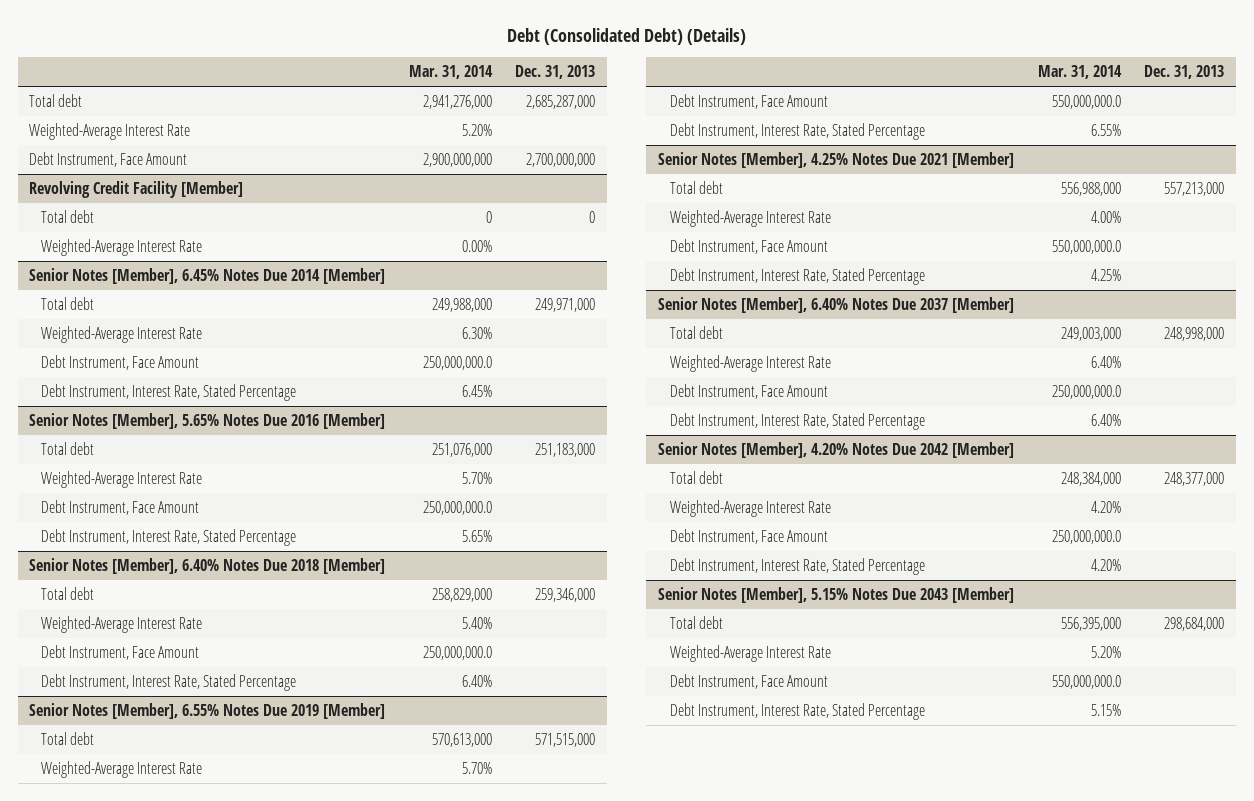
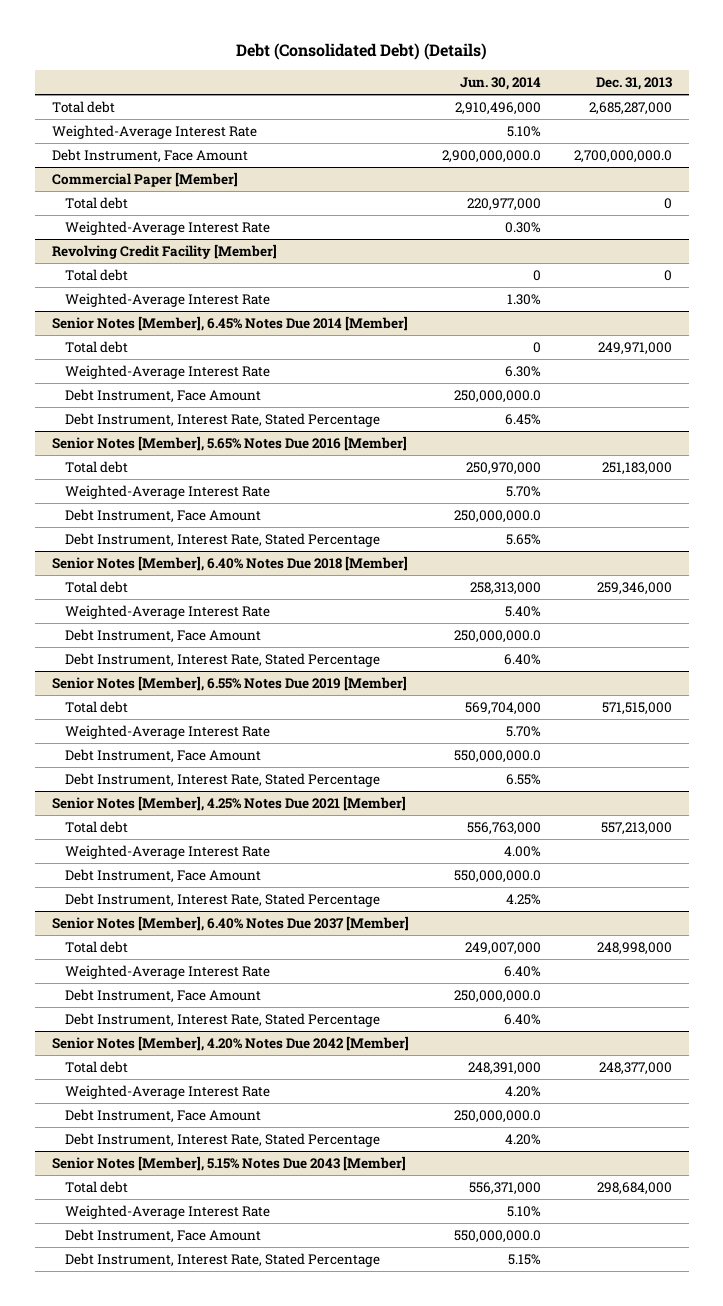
[408,65,493,80] Mar. 31, 2014 -> none
none -> [459,77,541,91] Jun. 30, 2014
[526,152,596,167] 2,700,000,000 -> [573,150,672,164] 2,700,000,000.0
none -> [51,172,238,188] Commercial Paper [Member]
none -> [64,197,128,210] Total debt
none -> [64,221,270,236] Weighted-Average Interest Rate

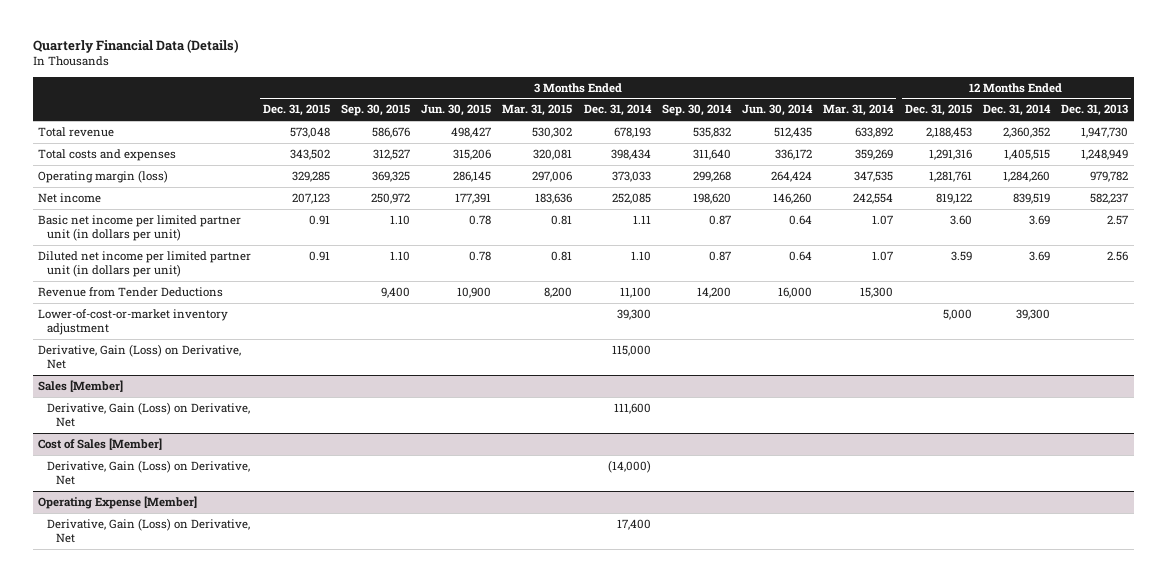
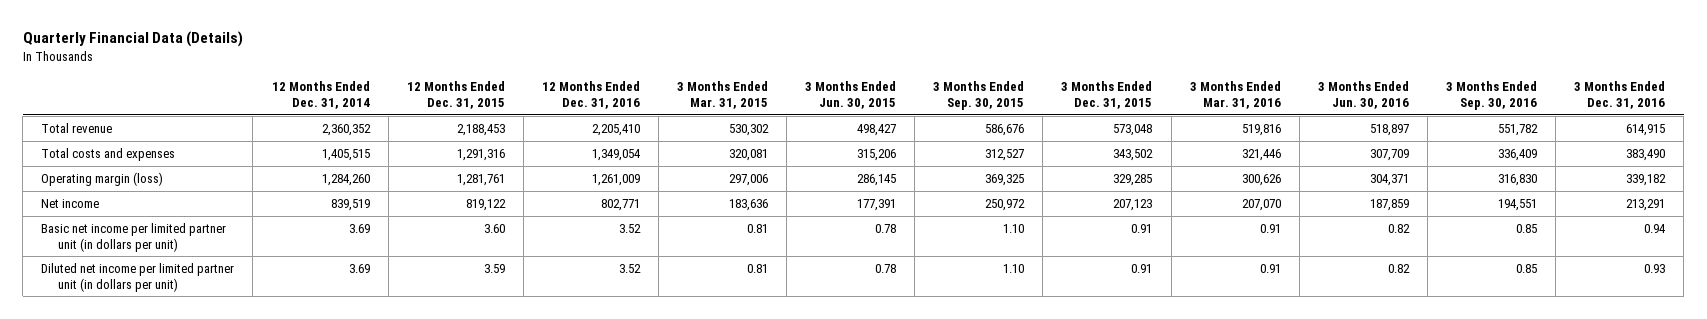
[583,104,652,117] Dec. 31, 2014 -> none
[661,104,732,117] Sep. 30, 2014 -> none
[742,104,814,117] Jun. 30, 2014 -> none
[823,104,895,117] Mar. 31, 2014 -> none
[1061,104,1129,117] Dec. 31, 2013 -> none
none -> [541,81,640,109] 12 Months Ended Dec. 31, 2016
none -> [1189,81,1281,109] 3 Months Ended Mar. 31, 2016
none -> [1317,81,1409,109] 3 Months Ended Jun. 30, 2016
none -> [1445,81,1537,110] 3 Months Ended Sep. 30, 2016
none -> [1574,81,1666,109] 3 Months Ended Dec. 31, 2016
[38,286,224,297] Revenue from Tender Deductions -> none
[38,308,229,336] Lower-of-cost-or-market inventory adjustment -> none
[38,343,242,370] Derivative, Gain (Loss) on Derivative, Net -> none
[38,379,124,392] Sales [Member] -> none
[47,401,251,428] Derivative, Gain (Loss) on Derivative, Net -> none
[38,437,163,450] Cost of Sales [Member] -> none
[47,459,251,486] Derivative, Gain (Loss) on Derivative, Net -> none
[38,495,198,509] Operating Expense [Member] -> none
[47,517,251,544] Derivative, Gain (Loss) on Derivative, Net -> none

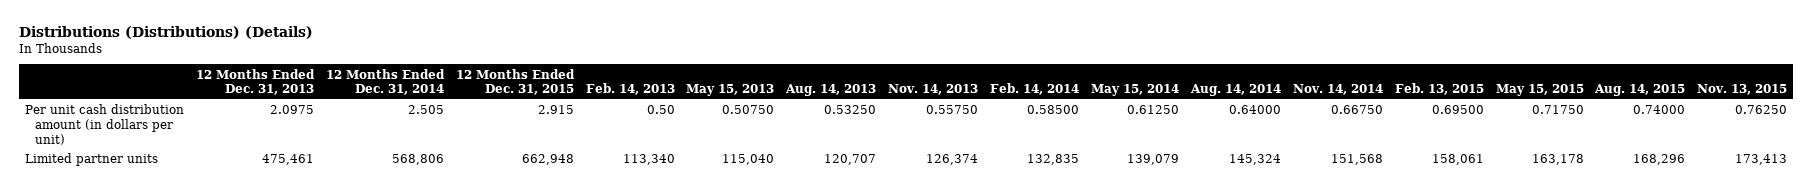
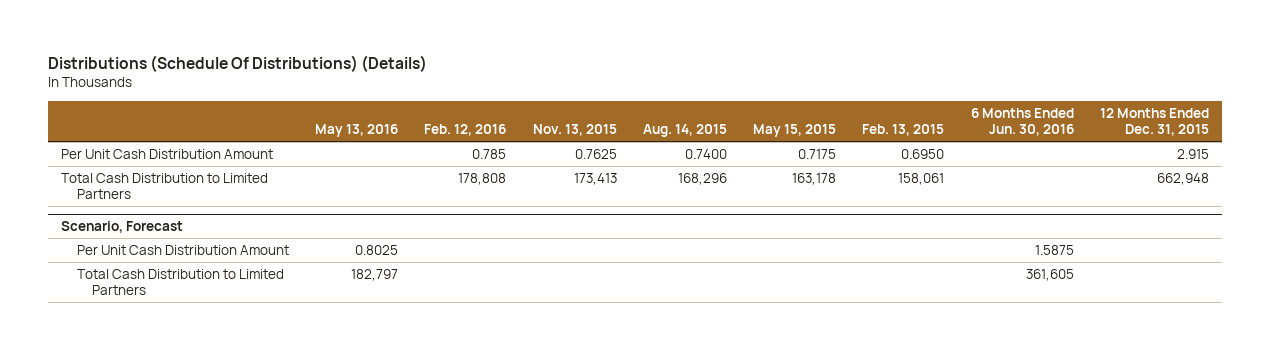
[19,26,314,40] Distributions (Distributions) (Details) -> [47,54,427,72] Distributions (Schedule Of Distributions) (Details)
[195,68,315,96] 12 Months Ended Dec. 31, 2013 -> none
[325,68,445,96] 12 Months Ended Dec. 31, 2014 -> none
[585,83,675,96] Feb. 14, 2013 -> none
[686,84,775,97] May 15, 2013 -> none
[785,84,877,97] Aug. 14, 2013 -> none
[888,84,979,96] Nov. 14, 2013 -> none
[990,83,1080,96] Feb. 14, 2014 -> none
[1090,84,1179,97] May 15, 2014 -> none
[1189,84,1281,97] Aug. 14, 2014 -> none
[1292,84,1383,96] Nov. 14, 2014 -> none
none -> [314,124,398,138] May 13, 2016
none -> [424,124,507,137] Feb. 12, 2016
none -> [970,107,1074,137] 6 Months Ended Jun. 30, 2016
[24,104,184,145] Per unit cash distribution amount (in dollars per unit) -> [60,148,273,159] Per Unit Cash Distribution Amount
[1431,105,1484,115] 0.69500 -> [901,148,945,159] 0.6950
[1531,105,1584,115] 0.71750 -> [798,148,837,159] 0.7175
[1633,105,1686,115] 0.74000 -> [684,148,727,159] 0.7400
[1735,105,1788,115] 0.76250 -> [574,148,617,159] 0.7625
[24,153,158,167] Limited partner units -> [60,172,268,200] Total Cash Distribution to Limited Partners
none -> [60,221,183,234] Scenario, Forecast
none -> [76,244,289,255] Per Unit Cash Distribution Amount
none -> [76,268,284,296] Total Cash Distribution to Limited Partners

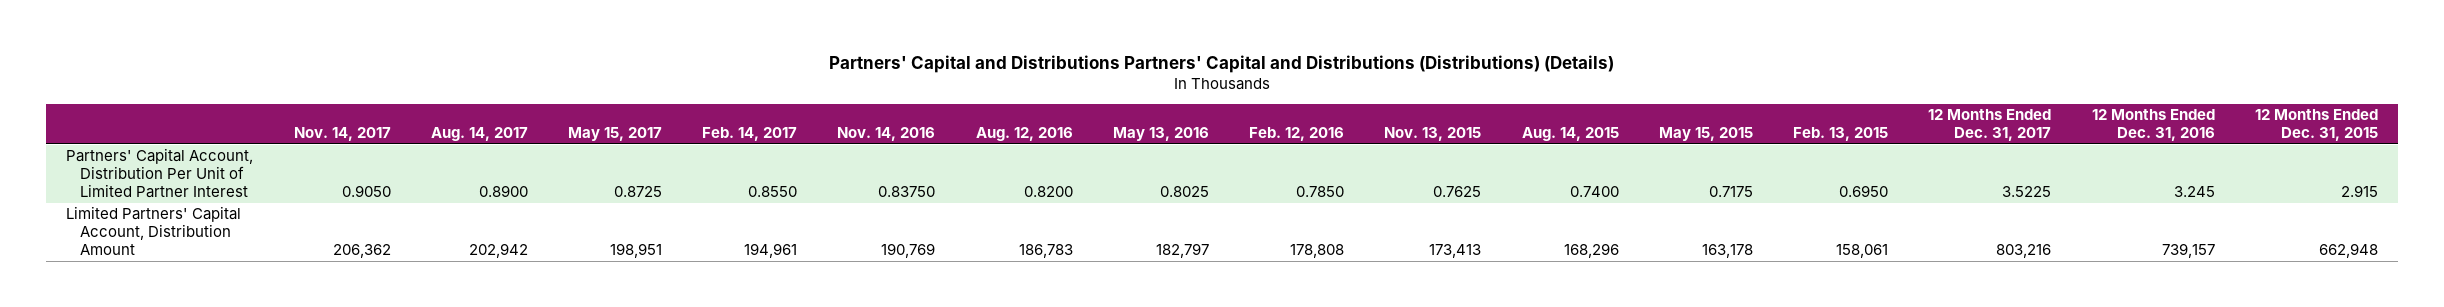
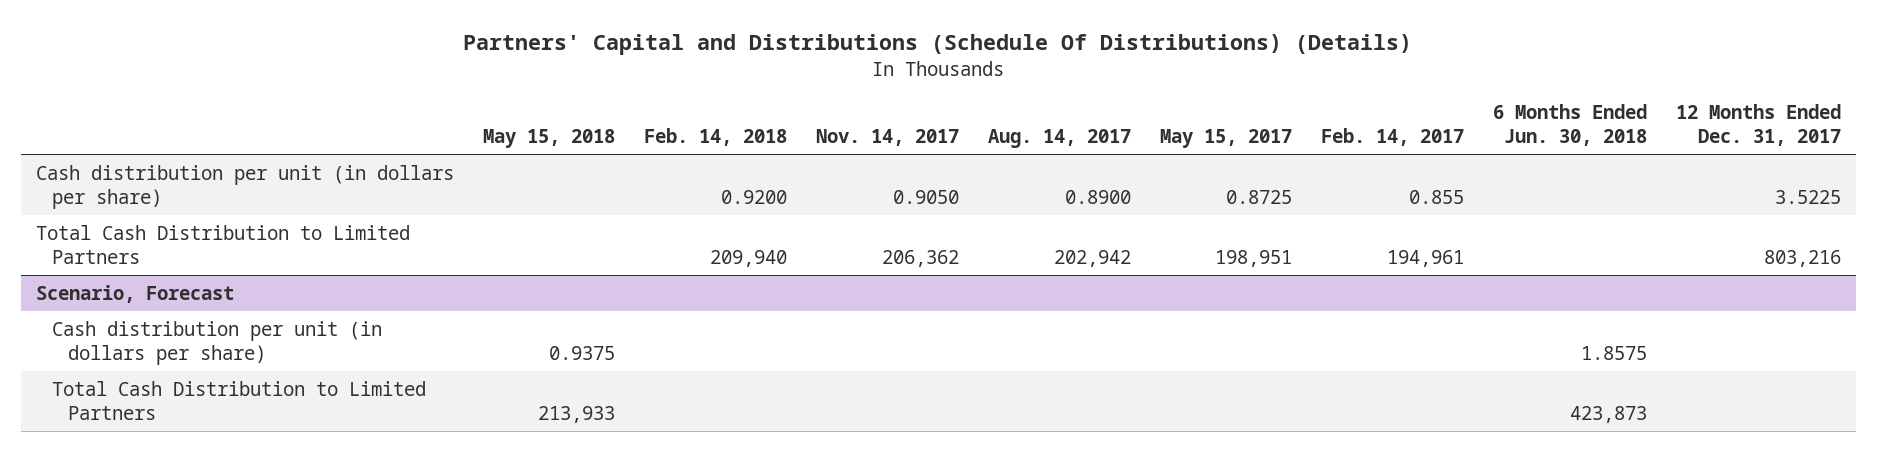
[829,55,1615,74] Partners' Capital and Distributions Partners' Capital and Distributions (Distributions) (Details) -> [463,34,1413,56] Partners' Capital and Distributions (Schedule Of Distributions) (Details)
[837,127,936,142] Nov. 14, 2016 -> none
[975,127,1073,142] Aug. 12, 2016 -> none
[1112,127,1209,142] May 13, 2016 -> none
[1249,127,1345,142] Feb. 12, 2016 -> none
[1384,127,1482,142] Nov. 13, 2015 -> none
[1521,127,1619,142] Aug. 14, 2015 -> none
[1658,127,1753,142] May 15, 2015 -> none
[1793,127,1889,142] Feb. 13, 2015 -> none
[2091,109,2215,142] 12 Months Ended Dec. 31, 2016 -> none
[2254,109,2378,142] 12 Months Ended Dec. 31, 2015 -> none
none -> [482,129,615,149] May 15, 2018
none -> [643,128,787,147] Feb. 14, 2018
none -> [1493,104,1648,147] 6 Months Ended Jun. 30, 2018
[66,148,254,199] Partners' Capital Account, Distribution Per Unit of Limited Partner Interest -> [35,164,454,209] Cash distribution per unit (in dollars per share)
[748,186,798,198] 0.8550 -> [1409,189,1465,204] 0.855
[66,206,242,256] Limited Partners' Capital Account, Distribution Amount -> [35,224,410,264] Total Cash Distribution to Limited Partners
none -> [35,284,234,303] Scenario, Forecast
none -> [51,320,382,365] Cash distribution per unit (in dollars per share)
none -> [51,380,426,420] Total Cash Distribution to Limited Partners

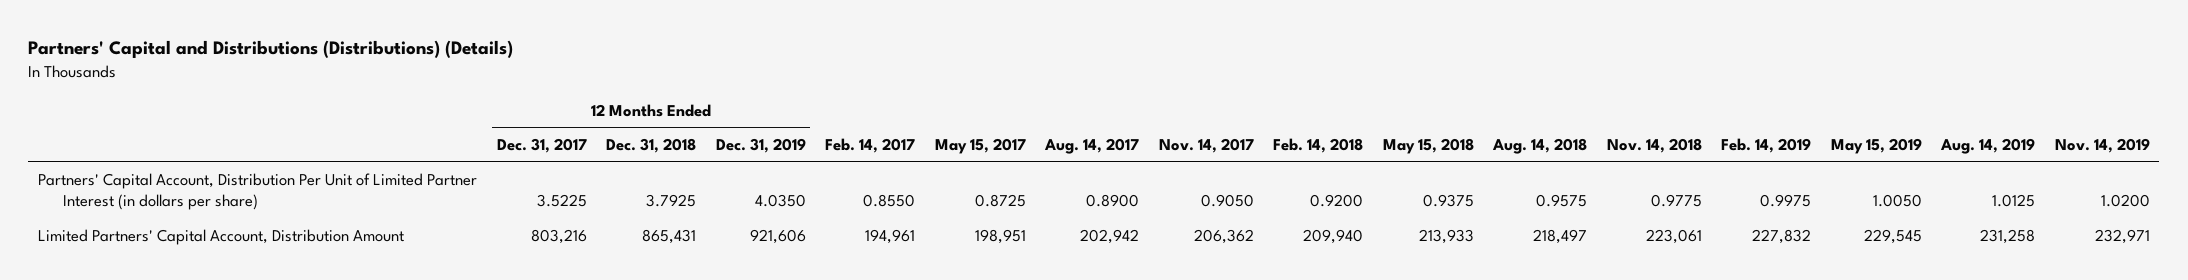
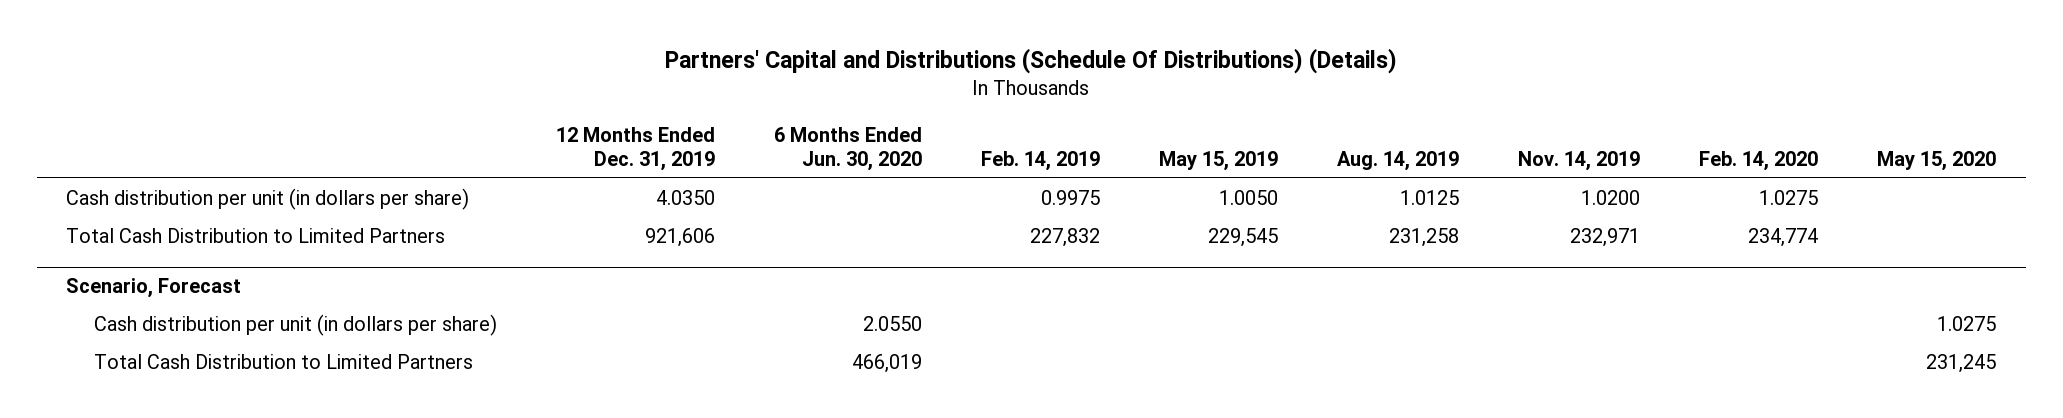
[28,40,514,59] Partners' Capital and Distributions (Distributions) (Details) -> [665,48,1398,75] Partners' Capital and Distributions (Schedule Of Distributions) (Details)
[496,137,587,153] Dec. 31, 2017 -> none
[606,137,697,153] Dec. 31, 2018 -> none
[825,137,916,153] Feb. 14, 2017 -> none
[934,137,1026,154] May 15, 2017 -> none
[1044,137,1140,154] Aug. 14, 2017 -> none
[1158,137,1254,153] Nov. 14, 2017 -> none
[1273,137,1364,153] Feb. 14, 2018 -> none
[1382,137,1474,154] May 15, 2018 -> none
[1492,137,1588,154] Aug. 14, 2018 -> none
[1606,137,1702,153] Nov. 14, 2018 -> none
none -> [774,126,923,172] 6 Months Ended Jun. 30, 2020
none -> [1699,151,1819,172] Feb. 14, 2020
none -> [1877,151,1997,172] May 15, 2020
[38,172,478,211] Partners' Capital Account, Distribution Per Unit of Limited Partner Interest (in dollars per share) -> [66,188,470,211] Cash distribution per unit (in dollars per share)
[38,228,405,245] Limited Partners' Capital Account, Distribution Amount -> [66,228,446,244] Total Cash Distribution to Limited Partners
none -> [66,278,242,299] Scenario, Forecast
none -> [94,314,498,337] Cash distribution per unit (in dollars per share)
none -> [94,354,474,370] Total Cash Distribution to Limited Partners

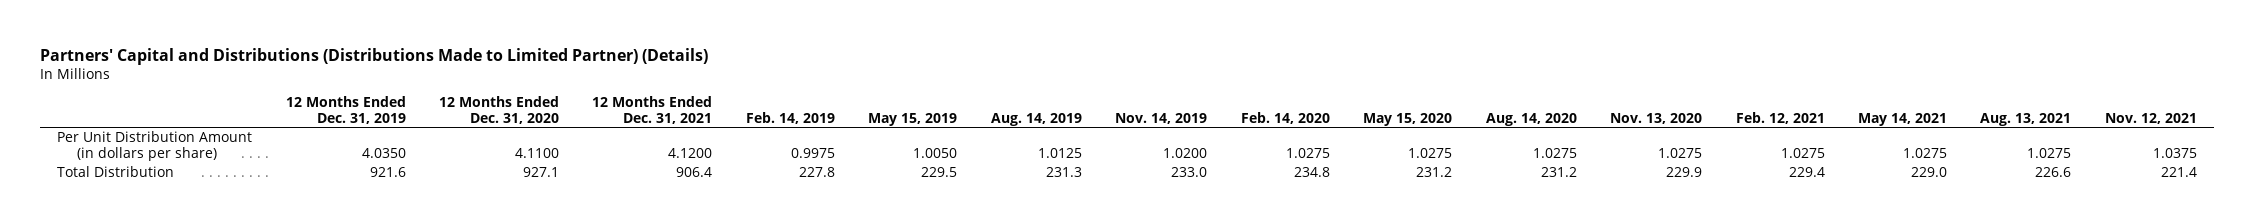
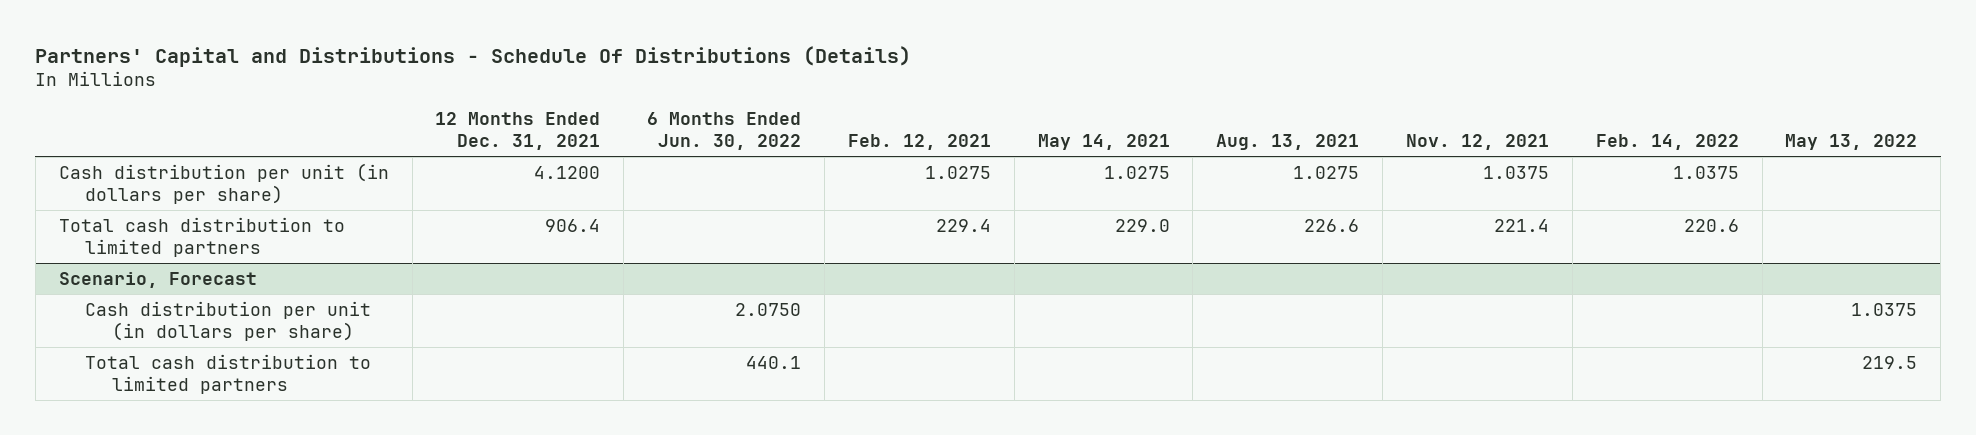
[40,48,709,66] Partners' Capital and Distributions (Distributions Made to Limited Partner) (Details) -> [35,45,912,67] Partners' Capital and Distributions - Schedule Of Distributions (Details)
[285,95,406,124] 12 Months Ended Dec. 31, 2019 -> none
[439,95,560,124] 12 Months Ended Dec. 31, 2020 -> none
[745,111,835,124] Feb. 14, 2019 -> none
[868,112,958,126] May 15, 2019 -> none
[990,112,1082,126] Aug. 14, 2019 -> none
[1115,112,1208,124] Nov. 14, 2019 -> none
[1240,111,1330,124] Feb. 14, 2020 -> none
[1363,112,1453,126] May 15, 2020 -> none
[1485,112,1577,126] Aug. 14, 2020 -> none
[1610,112,1703,124] Nov. 13, 2020 -> none
none -> [647,112,802,151] 6 Months Ended Jun. 30, 2022
none -> [1595,134,1739,151] Feb. 14, 2022
none -> [1785,134,1918,151] May 13, 2022
[57,131,253,162] Per Unit Distribution Amount (in dollars per share) -> [58,162,389,204] Cash distribution per unit (in dollars per share)
[57,166,175,178] Total Distribution -> [58,216,345,257] Total cash distribution to limited partners
none -> [58,271,257,288] Scenario, Forecast
none -> [85,300,372,341] Cash distribution per unit (in dollars per share)
none -> [85,353,372,394] Total cash distribution to limited partners

